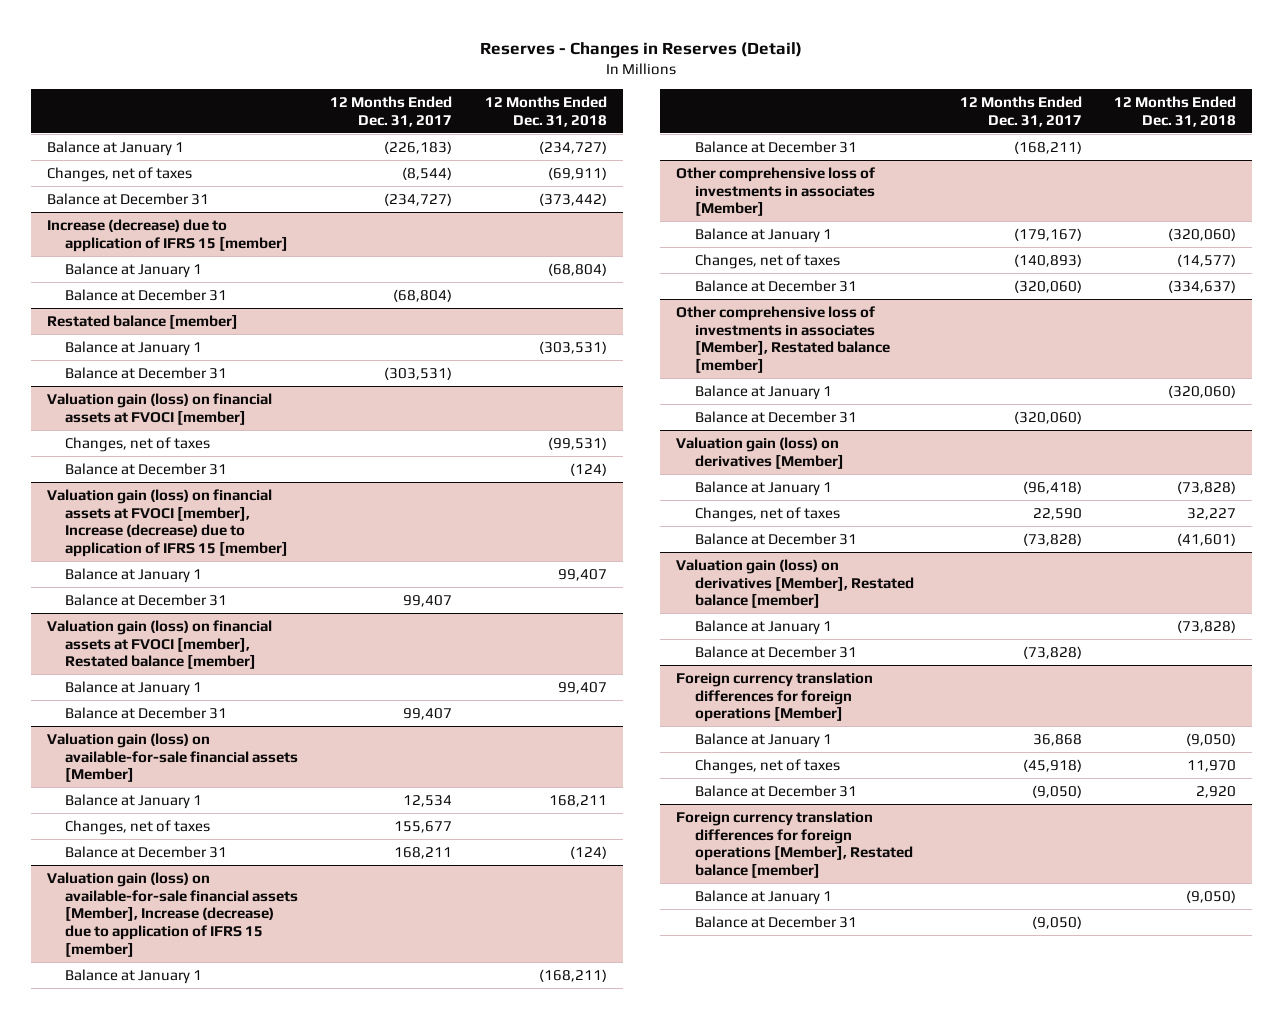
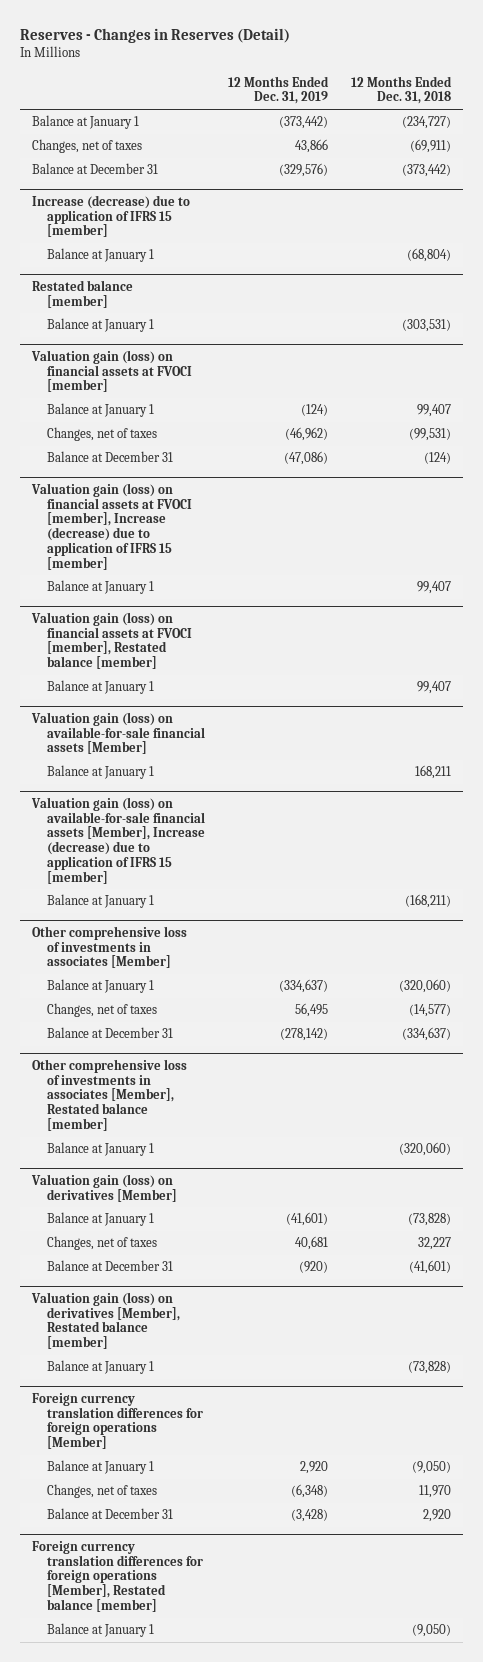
[330,95,453,127] 12 Months Ended Dec. 31, 2017 -> none
none -> [228,75,330,105] 12 Months Ended Dec. 31, 2019
[65,288,228,301] Balance at December 31 -> none
[65,366,228,379] Balance at December 31 -> none
none -> [47,403,155,418] Balance at January 1
[65,593,228,606] Balance at December 31 -> none
[65,706,228,719] Balance at December 31 -> none
[65,819,211,835] Changes, net of taxes -> none
[65,845,228,858] Balance at December 31 -> none
[694,140,857,153] Balance at December 31 -> none
[694,410,857,423] Balance at December 31 -> none
[694,645,857,658] Balance at December 31 -> none
[694,915,857,928] Balance at December 31 -> none

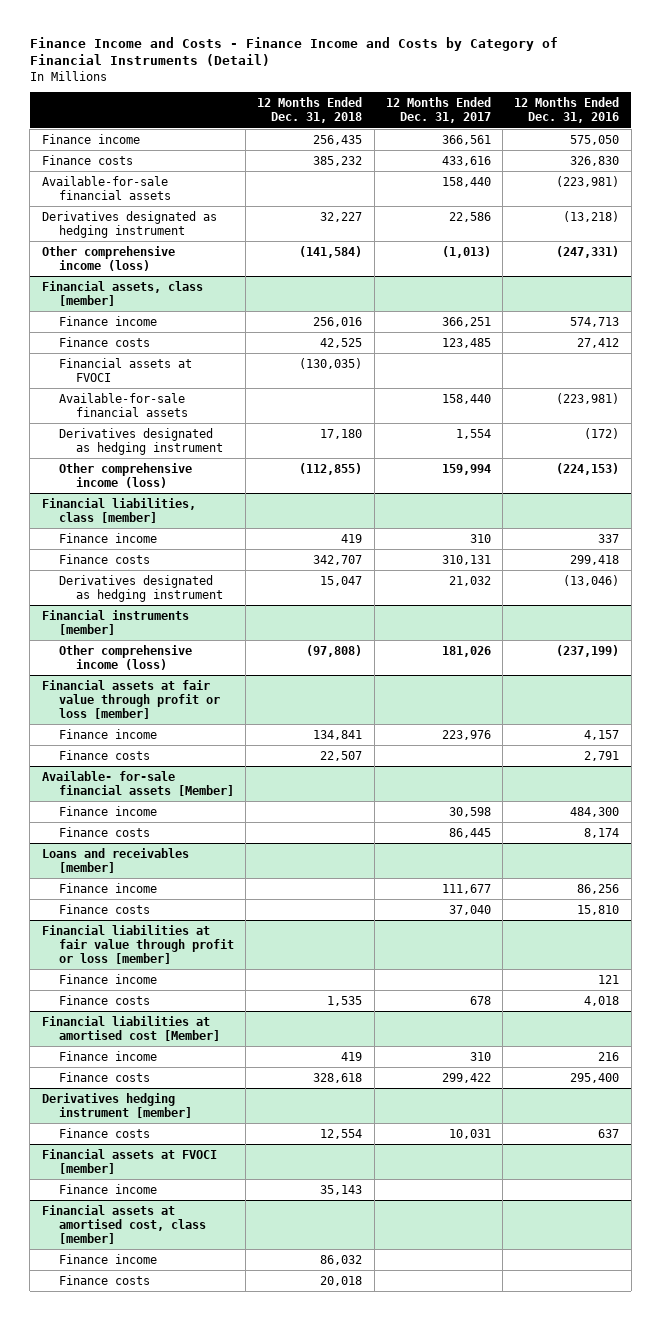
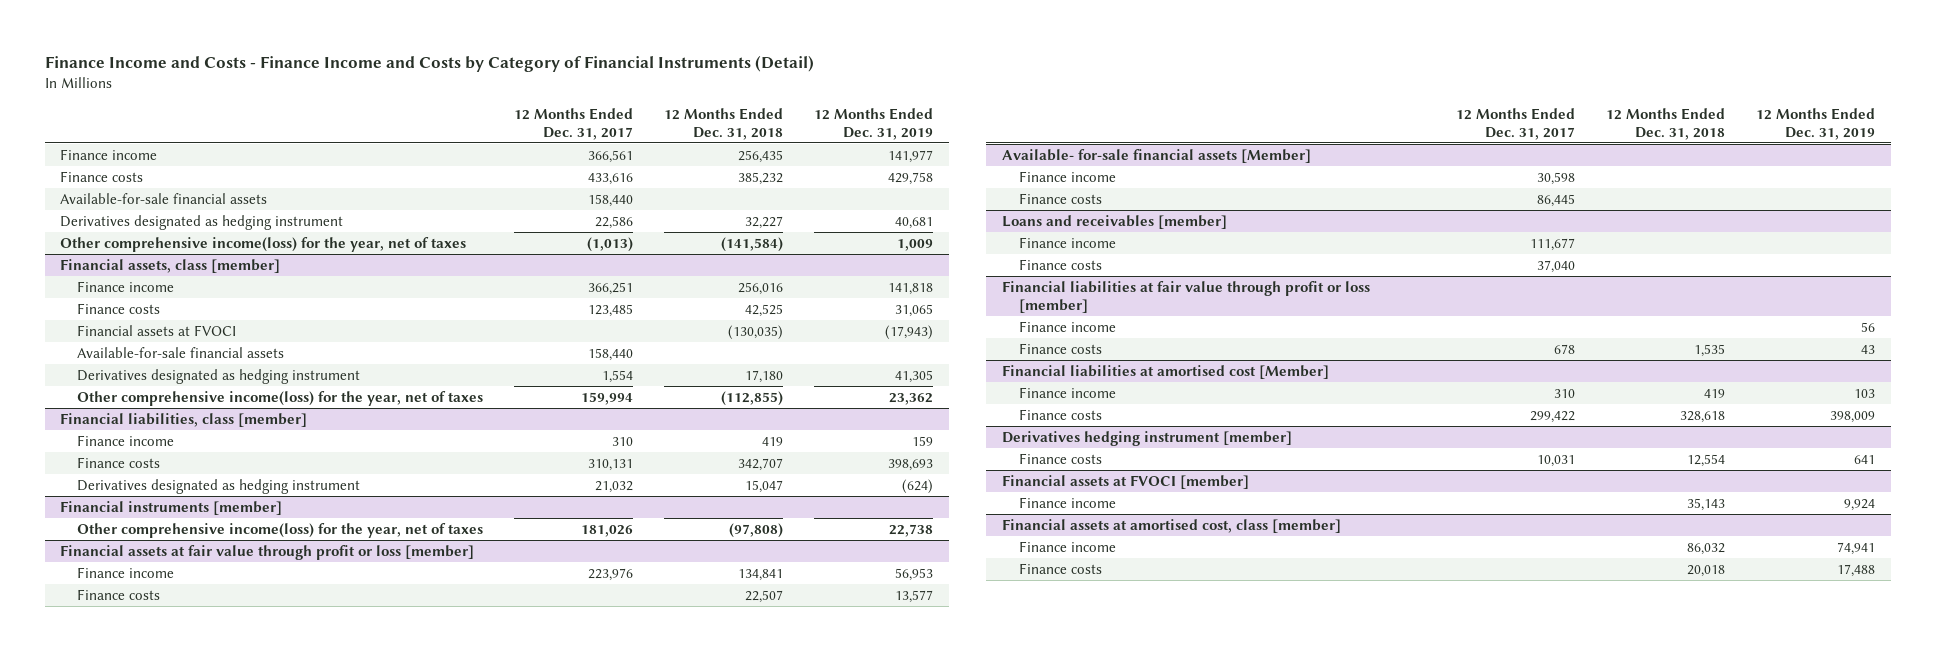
[514,97,620,124] 12 Months Ended Dec. 31, 2016 -> none
none -> [814,107,934,140] 12 Months Ended Dec. 31, 2019
[41,245,175,271] Other comprehensive income (loss) -> [60,236,467,252] Other comprehensive income(loss) for the year, net of taxes
[58,462,192,488] Other comprehensive income (loss) -> [76,390,483,406] Other comprehensive income(loss) for the year, net of taxes
[58,644,192,670] Other comprehensive income (loss) -> [76,522,483,538] Other comprehensive income(loss) for the year, net of taxes

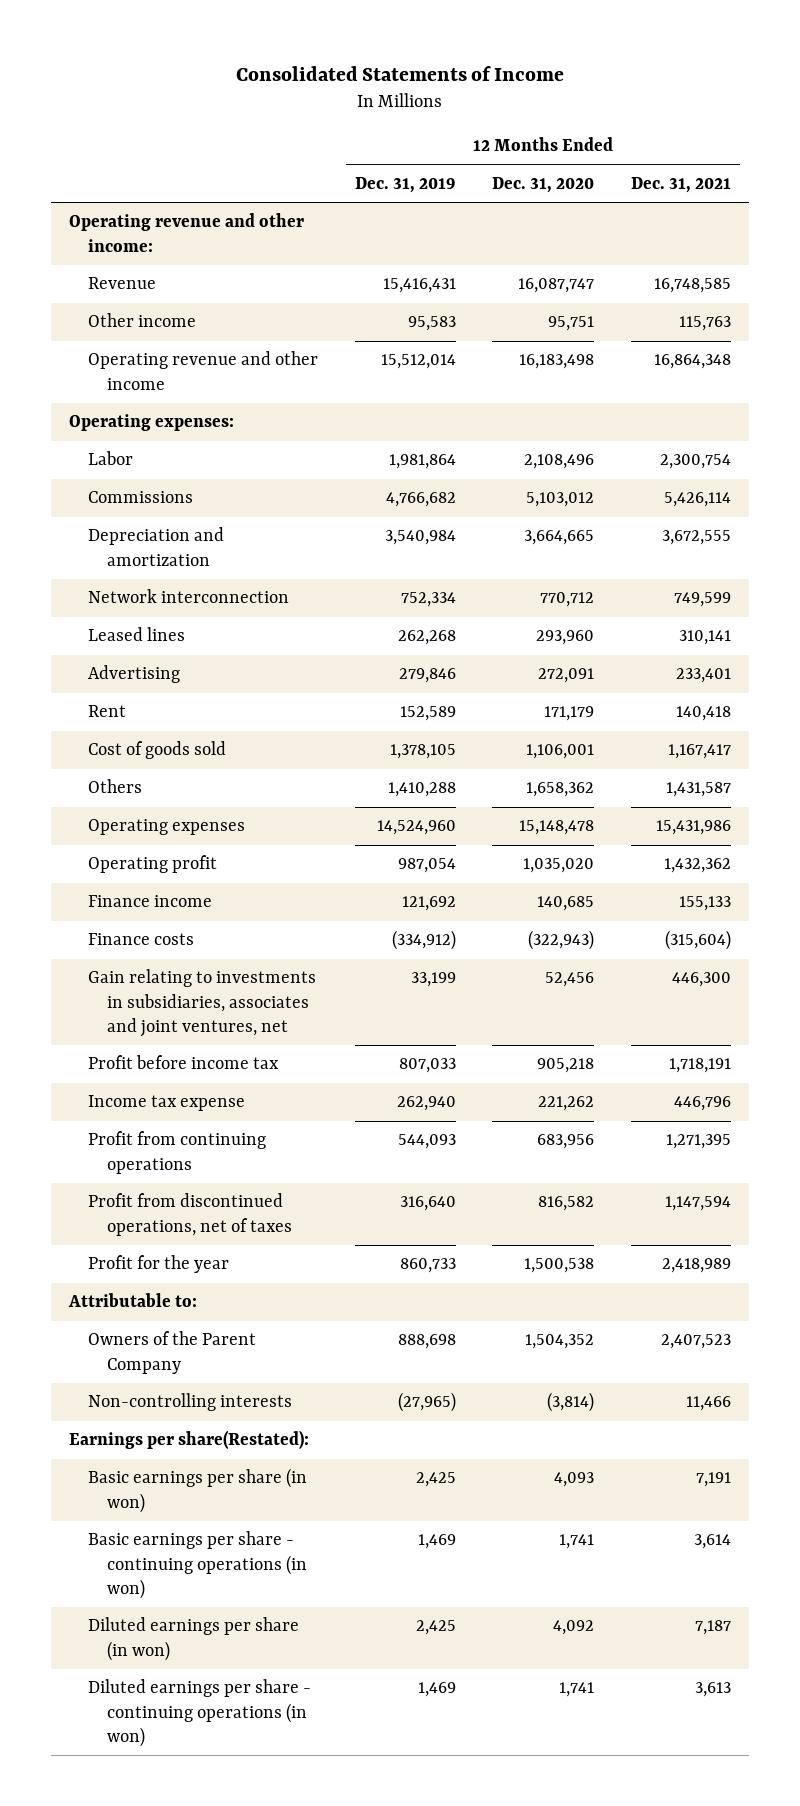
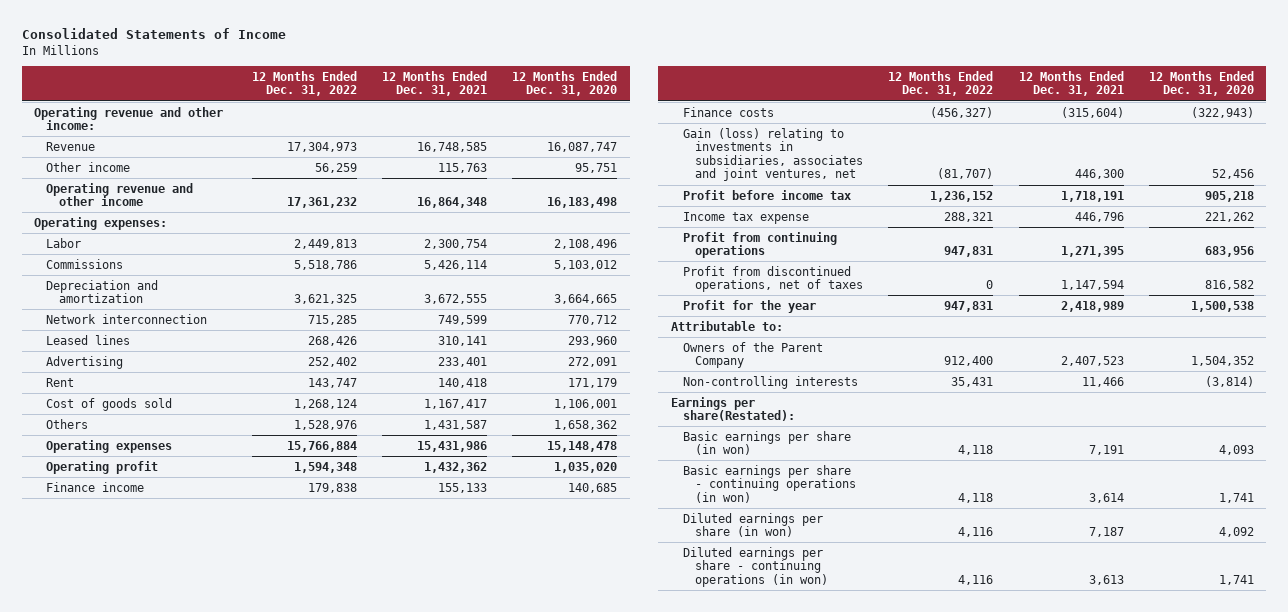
[354,176,456,193] Dec. 31, 2019 -> none
none -> [251,70,357,97] 12 Months Ended Dec. 31, 2022
[88,969,317,1037] Gain relating to investments in subsidiaries, associates and joint ventures, net -> [683,127,864,182] Gain (loss) relating to investments in subsidiaries, associates and joint ventures, net

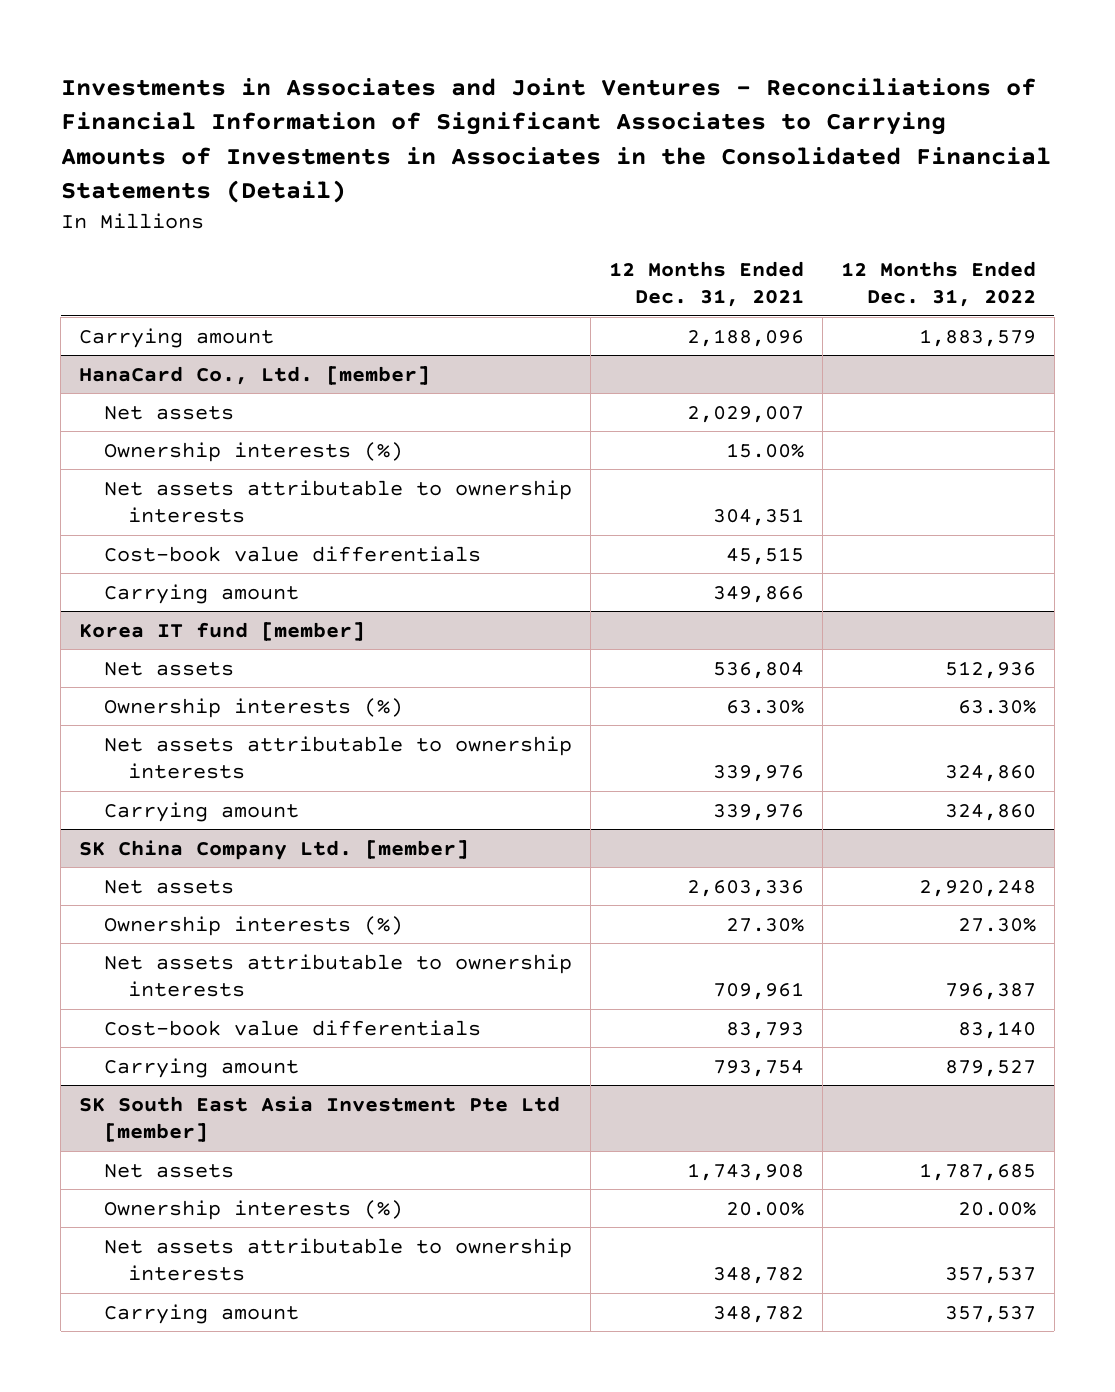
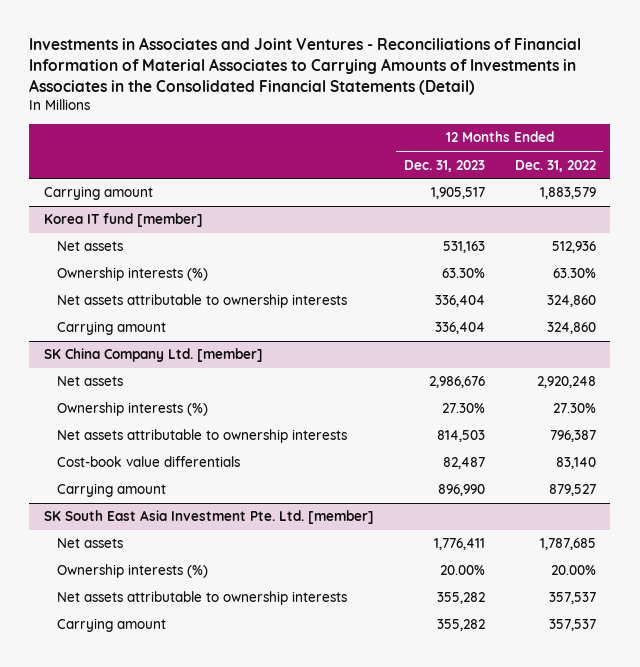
[60,77,1051,203] Investments in Associates and Joint Ventures - Reconciliations of Financial Information of Significant Associates to Carrying Amounts of Investments in Associates in the Consolidated Financial Statements (Detail) -> [29,37,582,96] Investments in Associates and Joint Ventures - Reconciliations of Financial Information of Material Associates to Carrying Amounts of Investments in Associates in the Consolidated Financial Statements (Detail)
[608,260,804,308] 12 Months Ended Dec. 31, 2021 -> none
none -> [403,159,485,172] Dec. 31, 2023
[79,365,431,385] HanaCard Co., Ltd. [member] -> none
[103,405,234,420] Net assets -> none
[103,441,403,462] Ownership interests (%) -> none
[103,479,572,524] Net assets attributable to ownership interests -> none
[103,545,481,562] Cost-book value differentials -> none
[103,583,299,604] Carrying amount -> none
[79,1095,561,1143] SK South East Asia Investment Pte Ltd [member] -> [43,510,374,525] SK South East Asia Investment Pte. Ltd. [member]

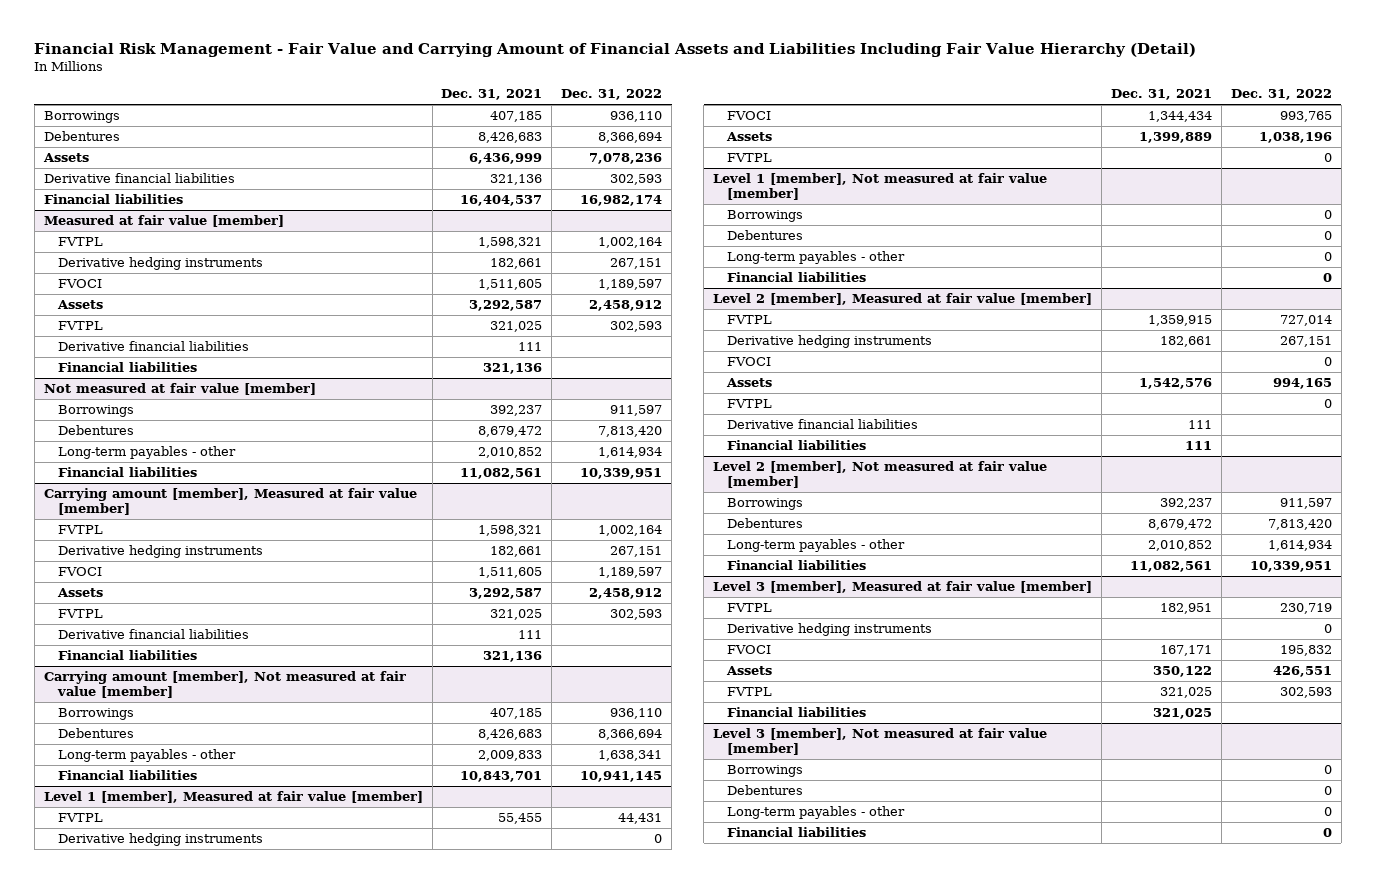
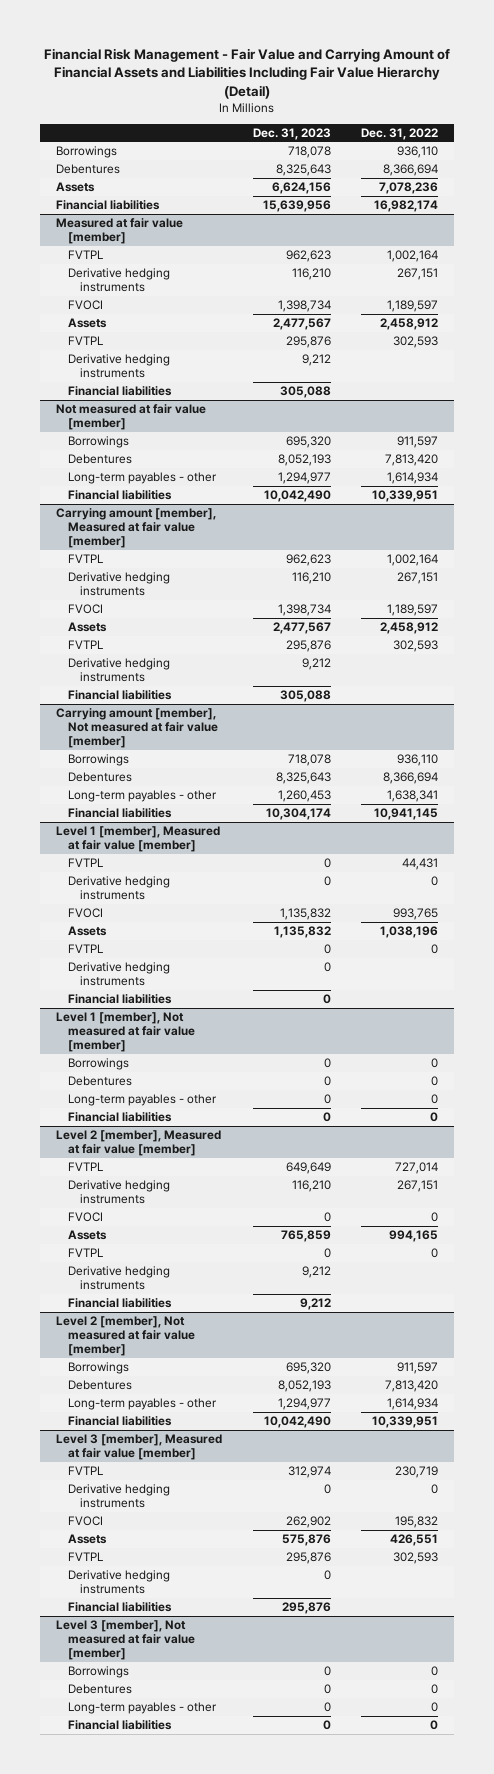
[441,89,543,101] Dec. 31, 2021 -> none
none -> [252,127,331,140] Dec. 31, 2023
[43,172,235,183] Derivative financial liabilities -> none
[57,340,249,351] Derivative financial liabilities -> none
none -> [67,354,170,378] Derivative hedging instruments
[57,628,249,639] Derivative financial liabilities -> none
none -> [67,658,170,682] Derivative hedging instruments
none -> [67,962,170,986] Derivative hedging instruments
none -> [67,994,172,1005] Financial liabilities
[727,418,919,429] Derivative financial liabilities -> none
none -> [67,1266,170,1290] Derivative hedging instruments
none -> [67,1570,170,1594] Derivative hedging instruments

